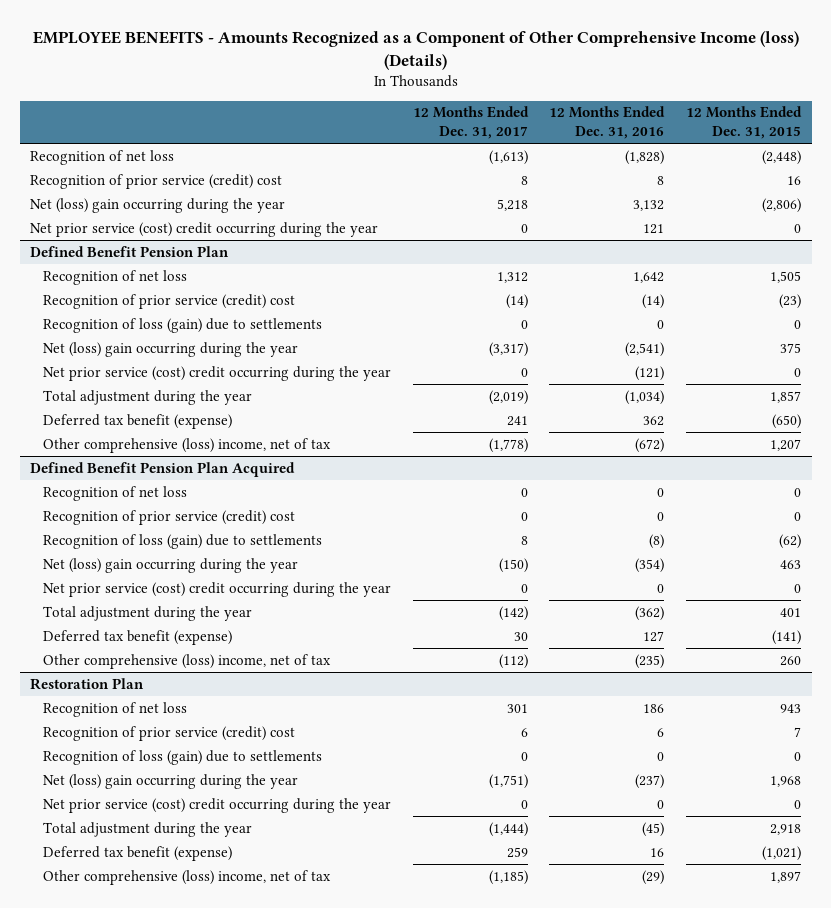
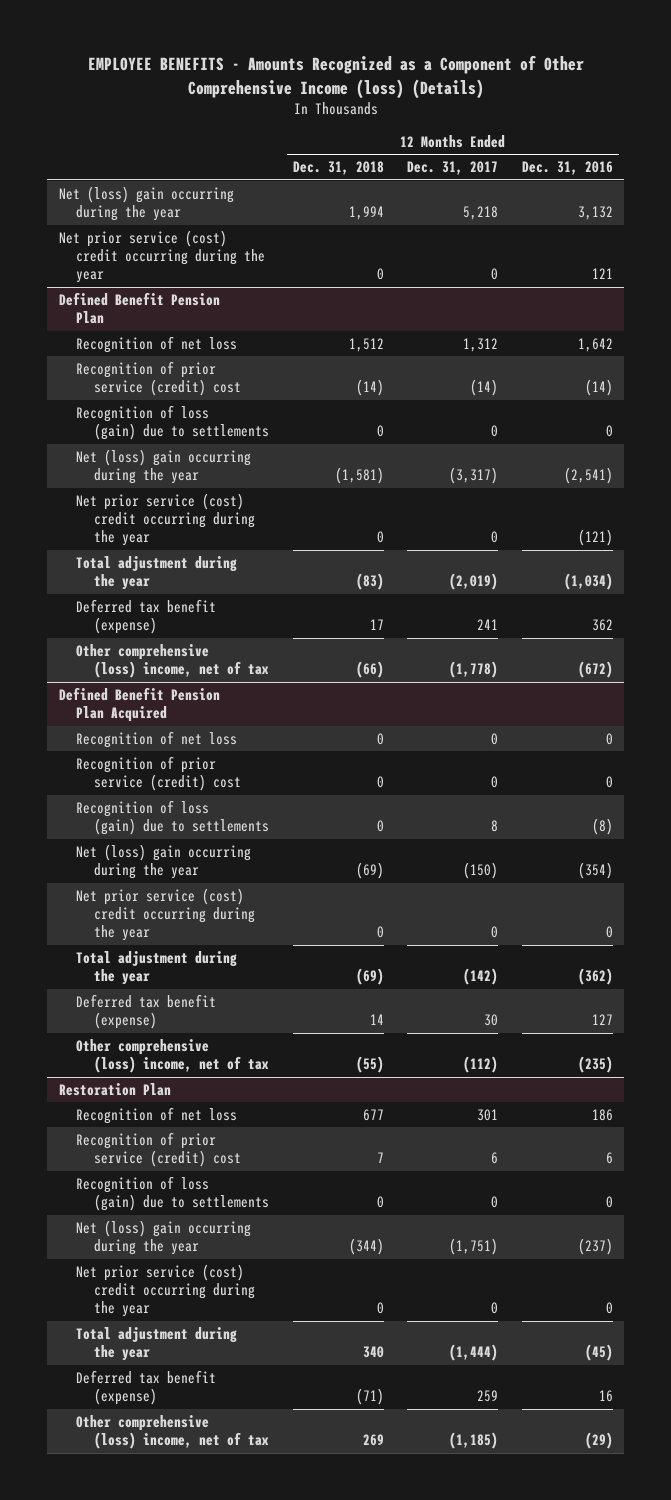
[685,106,802,140] 12 Months Ended Dec. 31, 2015 -> none
none -> [292,161,384,176] Dec. 31, 2018
[30,149,175,165] Recognition of net loss -> none
[30,173,283,189] Recognition of prior service (credit) cost -> none

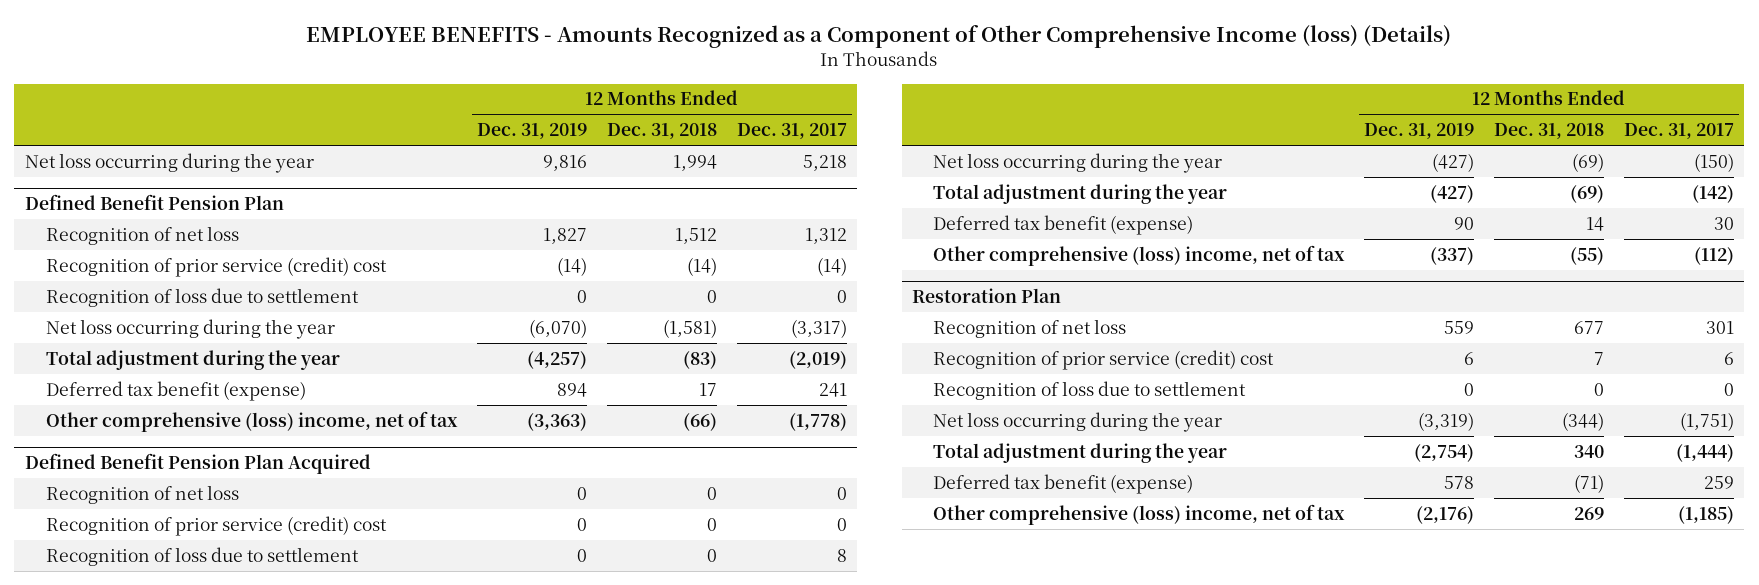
[521,161,613,176] Dec. 31, 2016 -> none
none -> [477,123,588,140] Dec. 31, 2019
[58,229,266,284] Net prior service (cost) credit occurring during the year -> none
[58,185,234,222] Net (loss) gain occurring during the year -> [24,152,314,173] Net loss occurring during the year
[76,492,256,547] Net prior service (cost) credit occurring during the year -> none
[76,404,270,441] Recognition of loss (gain) due to settlements -> [46,287,360,307] Recognition of loss due to settlement
[76,448,252,485] Net (loss) gain occurring during the year -> [46,318,336,339] Net loss occurring during the year
[76,887,256,942] Net prior service (cost) credit occurring during the year -> none
[76,799,270,836] Recognition of loss (gain) due to settlements -> [46,546,360,566] Recognition of loss due to settlement
[76,843,252,880] Net (loss) gain occurring during the year -> [933,152,1223,173] Net loss occurring during the year
[76,1263,256,1318] Net prior service (cost) credit occurring during the year -> none
[76,1175,270,1212] Recognition of loss (gain) due to settlements -> [933,380,1247,400] Recognition of loss due to settlement
[76,1219,252,1256] Net (loss) gain occurring during the year -> [933,411,1223,432] Net loss occurring during the year

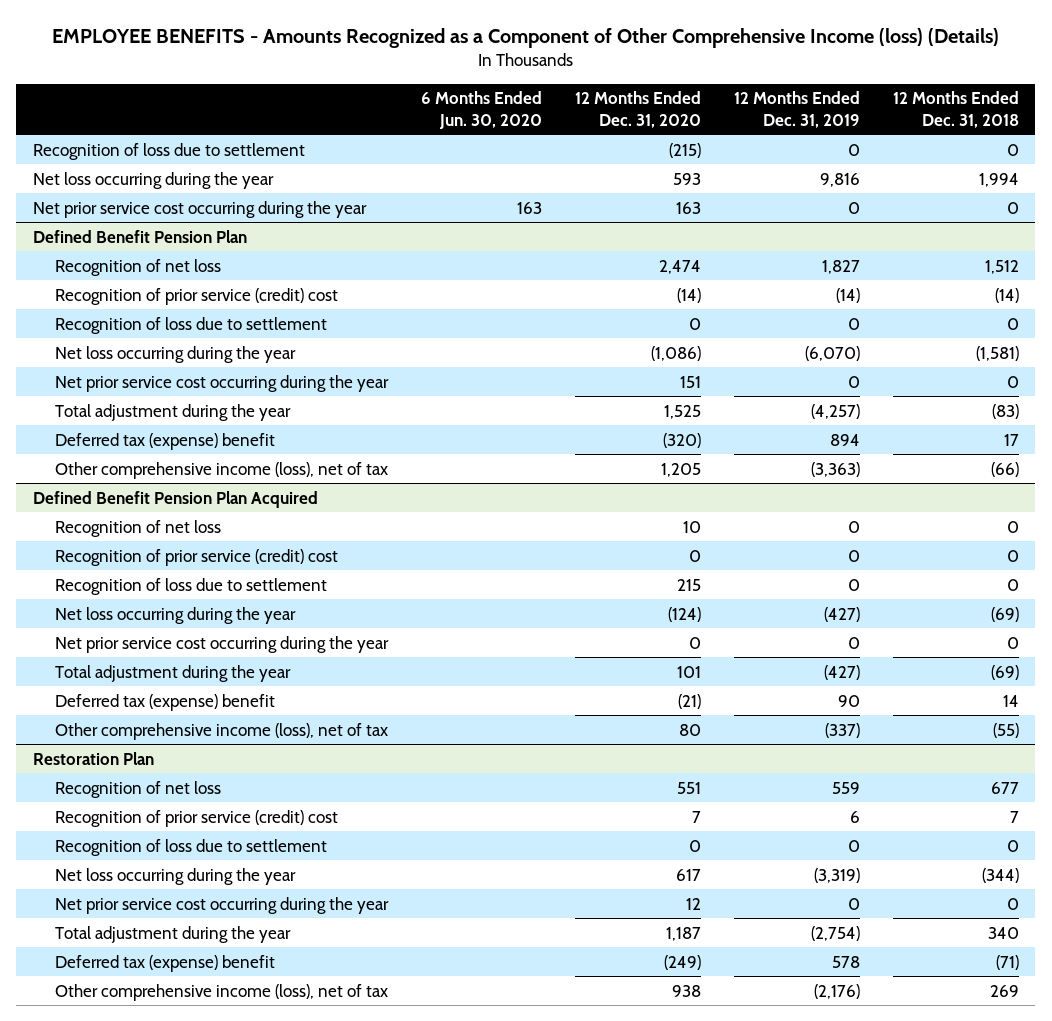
[737,123,848,140] Dec. 31, 2017 -> none
none -> [420,91,542,129] 6 Months Ended Jun. 30, 2020
none -> [574,91,701,128] 12 Months Ended Dec. 31, 2020
none -> [33,142,306,160] Recognition of loss due to settlement
none -> [33,200,368,218] Net prior service cost occurring during the year
none -> [54,374,389,392] Net prior service cost occurring during the year
[46,380,307,401] Deferred tax benefit (expense) -> [54,432,275,450] Deferred tax (expense) benefit
[46,410,459,432] Other comprehensive (loss) income, net of tax -> [54,461,388,479] Other comprehensive income (loss), net of tax
none -> [54,635,389,653] Net prior service cost occurring during the year
[933,214,1194,235] Deferred tax benefit (expense) -> [54,693,275,711] Deferred tax (expense) benefit
[933,244,1346,266] Other comprehensive (loss) income, net of tax -> [54,722,388,740] Other comprehensive income (loss), net of tax
none -> [54,896,389,914] Net prior service cost occurring during the year
[933,473,1194,494] Deferred tax benefit (expense) -> [54,954,275,972] Deferred tax (expense) benefit
[933,503,1346,525] Other comprehensive (loss) income, net of tax -> [54,983,388,1001] Other comprehensive income (loss), net of tax

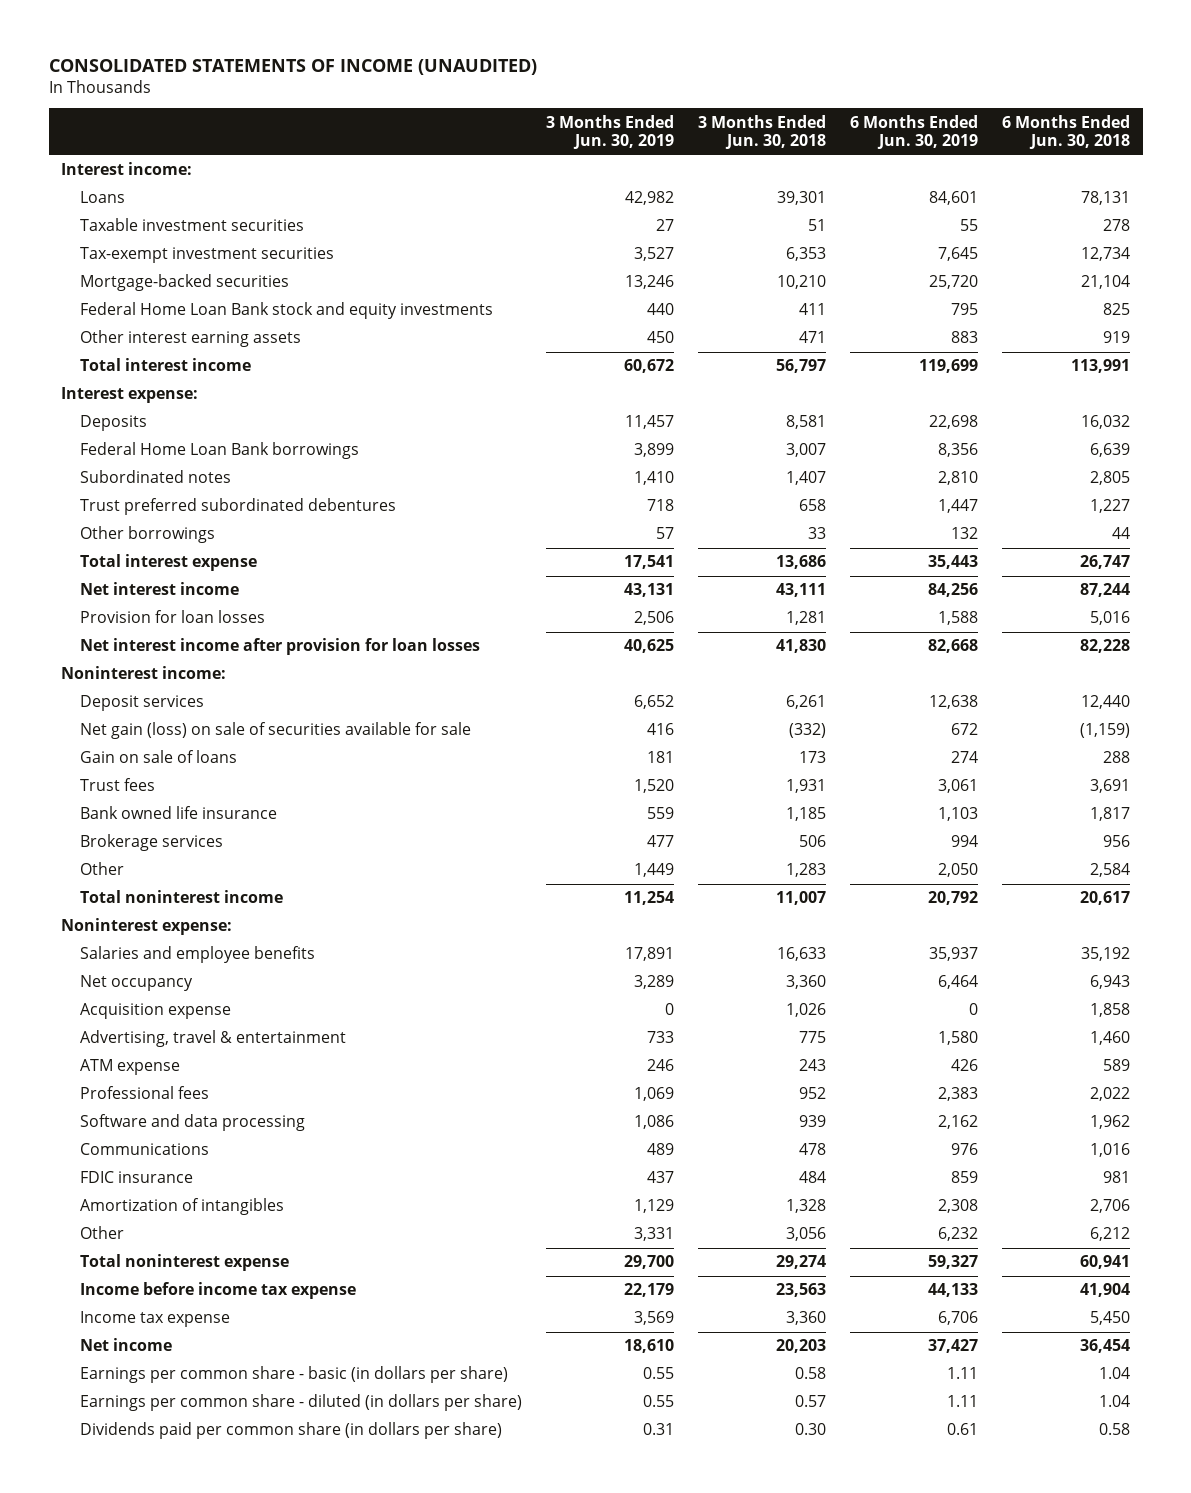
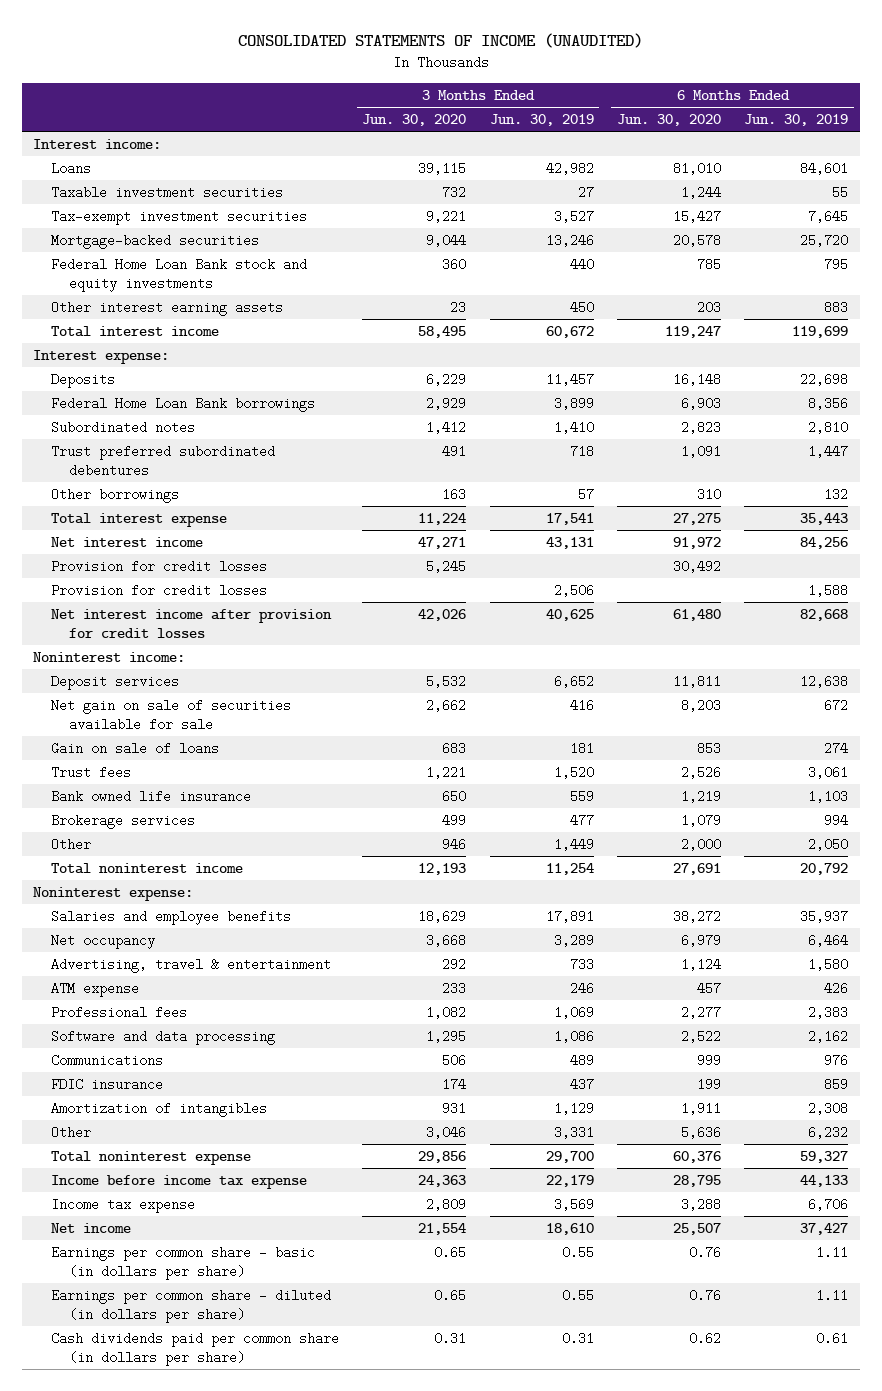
[698,114,827,150] 3 Months Ended Jun. 30, 2018 -> none
[1002,114,1131,150] 6 Months Ended Jun. 30, 2018 -> none
none -> [362,113,467,126] Jun. 30, 2020
none -> [616,113,721,126] Jun. 30, 2020
none -> [51,559,268,573] Provision for credit losses
[80,610,266,624] Provision for loan losses -> [51,583,268,597] Provision for credit losses
[80,638,481,656] Net interest income after provision for loan losses -> [51,608,333,638] Net interest income after provision for credit losses
[80,722,472,740] Net gain (loss) on sale of securities available for sale -> [51,698,292,731] Net gain on sale of securities available for sale
[80,1003,232,1020] Acquisition expense -> none
[80,1422,503,1440] Dividends paid per common share (in dollars per share) -> [51,1331,340,1366] Cash dividends paid per common share (in dollars per share)

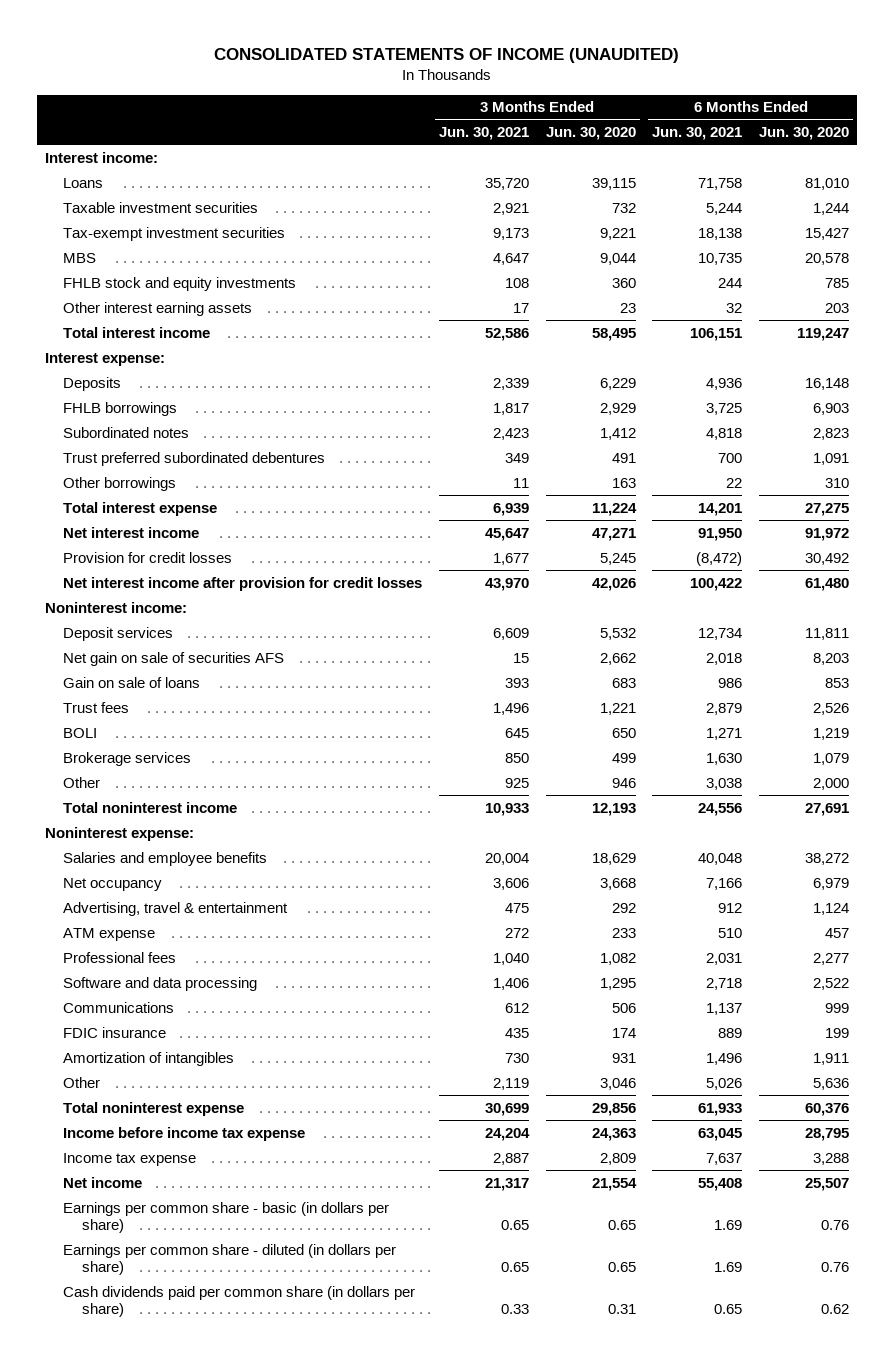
[489,113,594,126] Jun. 30, 2019 -> none
[744,113,849,126] Jun. 30, 2019 -> none
none -> [439,127,530,141] Jun. 30, 2021
none -> [652,127,743,141] Jun. 30, 2021
[51,233,260,249] Mortgage-backed securities -> [63,252,97,263] MBS
[51,257,308,292] Federal Home Loan Bank stock and equity investments -> [63,276,297,291] FHLB stock and equity investments
[51,396,316,412] Federal Home Loan Bank borrowings -> [63,401,178,416] FHLB borrowings
[51,583,268,597] Provision for credit losses -> none
[51,698,292,731] Net gain on sale of securities available for sale -> [63,651,285,666] Net gain on sale of securities AFS
[51,789,252,803] Bank owned life insurance -> [63,727,98,738] BOLI

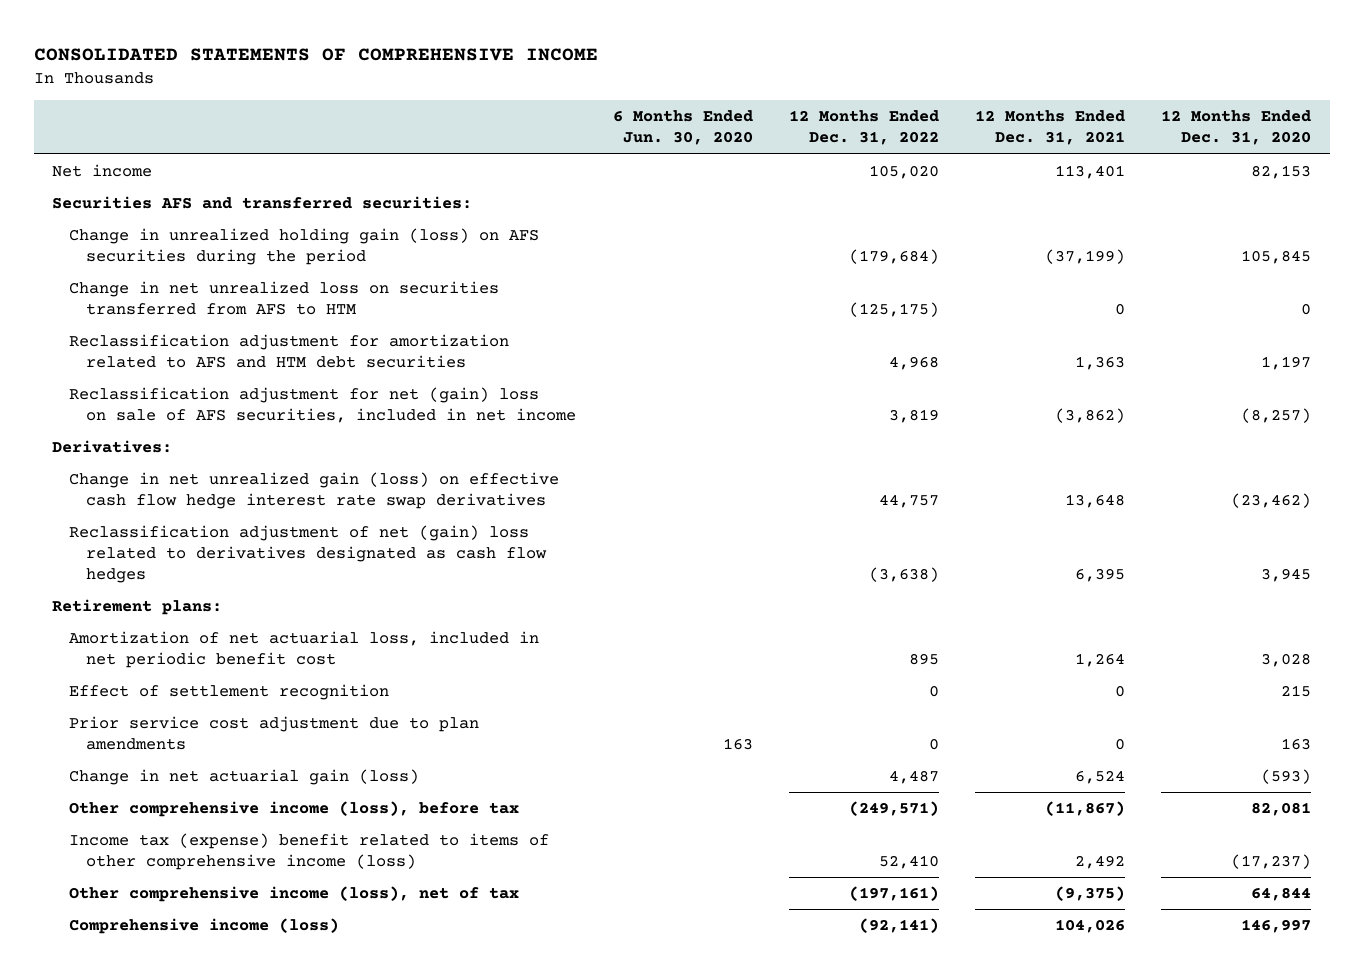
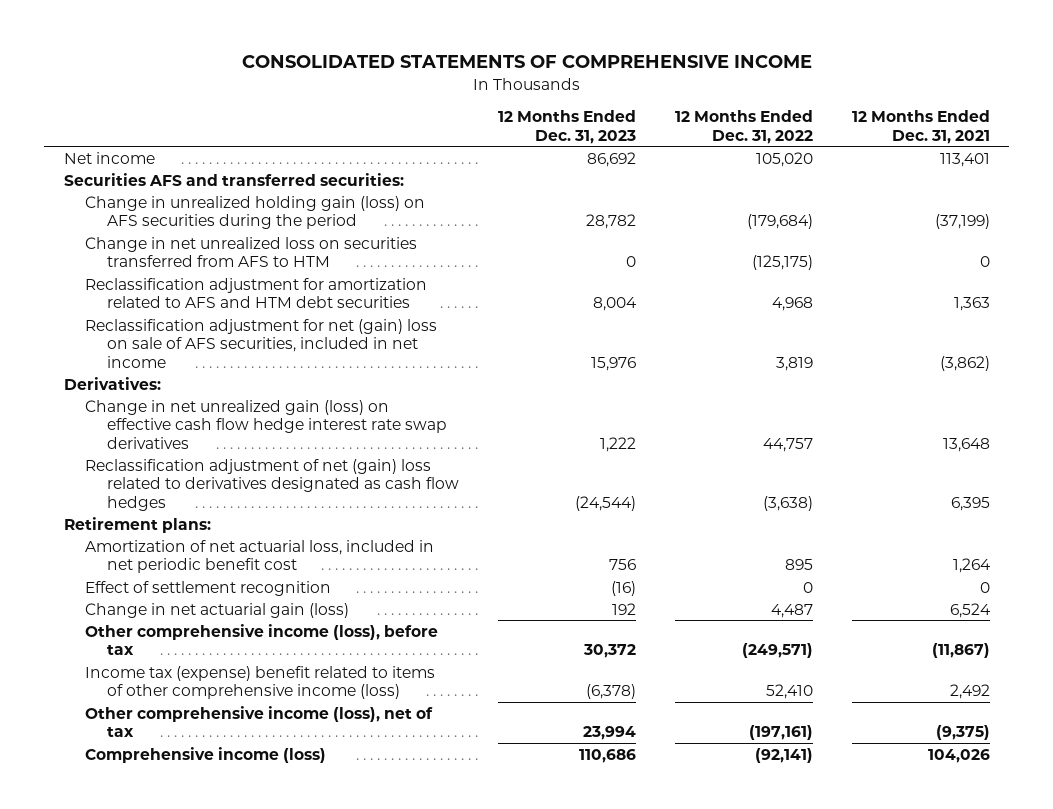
[612,110,753,146] 6 Months Ended Jun. 30, 2020 -> none
[1161,110,1312,146] 12 Months Ended Dec. 31, 2020 -> none
none -> [497,110,636,144] 12 Months Ended Dec. 31, 2023
[69,716,480,750] Prior service cost adjustment due to plan amendments -> none

